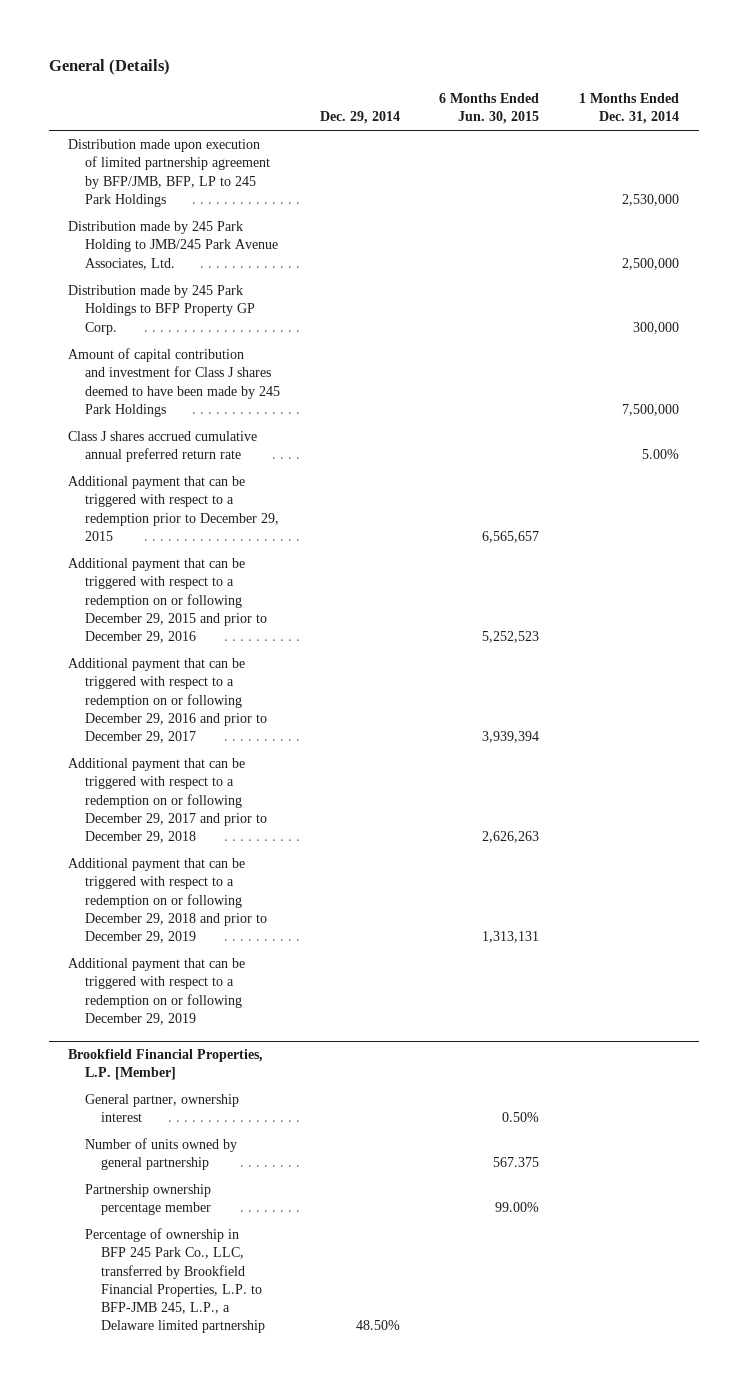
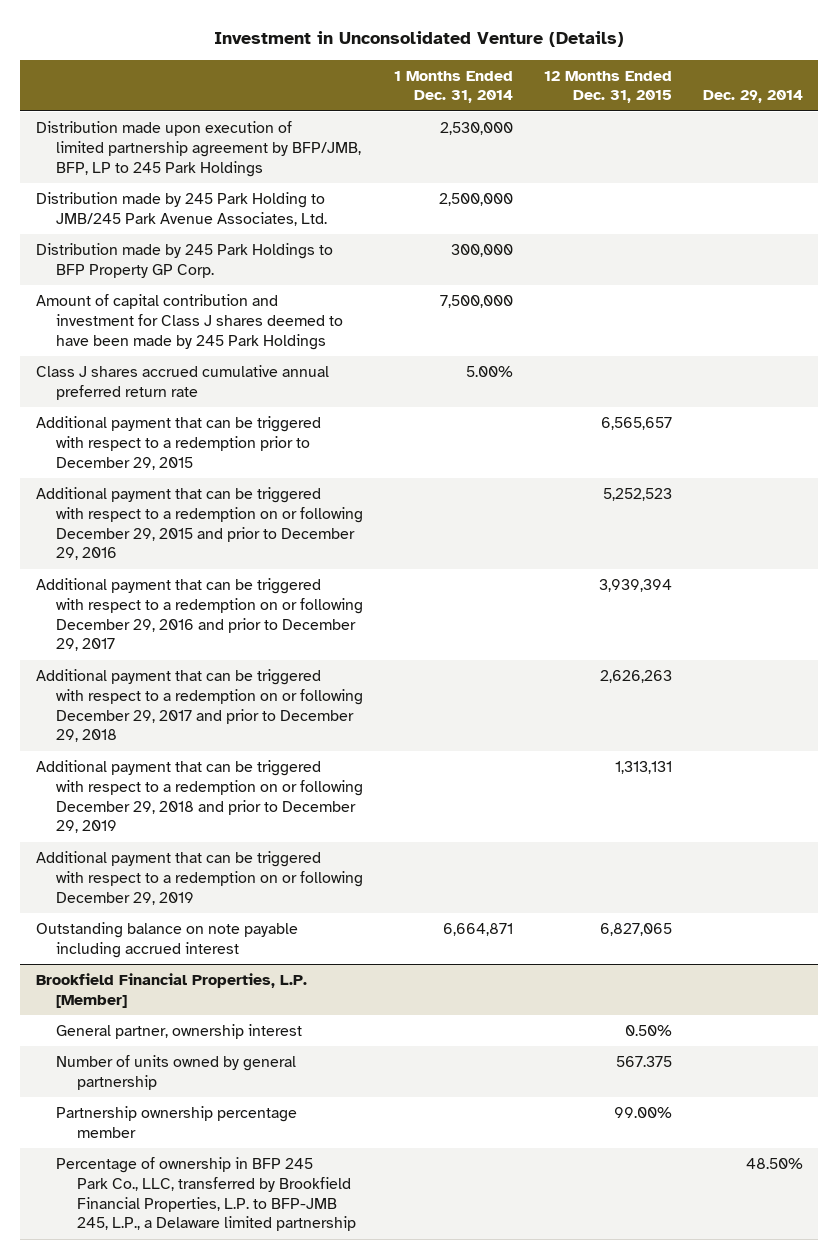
[48,58,170,75] General (Details) -> [214,31,625,48] Investment in Unconsolidated Venture (Details)
[439,92,540,125] 6 Months Ended Jun. 30, 2015 -> none
none -> [543,70,672,104] 12 Months Ended Dec. 31, 2015
none -> [35,921,298,958] Outstanding balance on note payable including accrued interest

